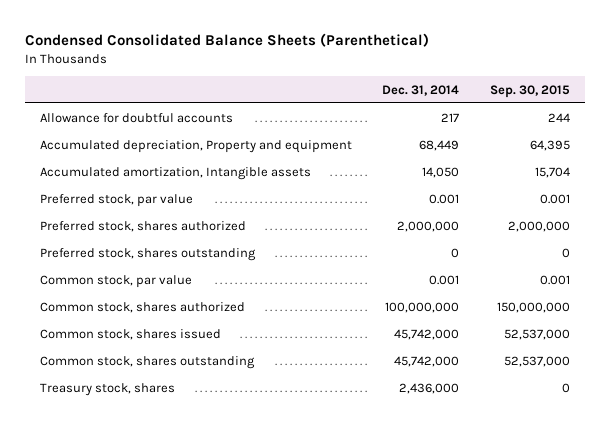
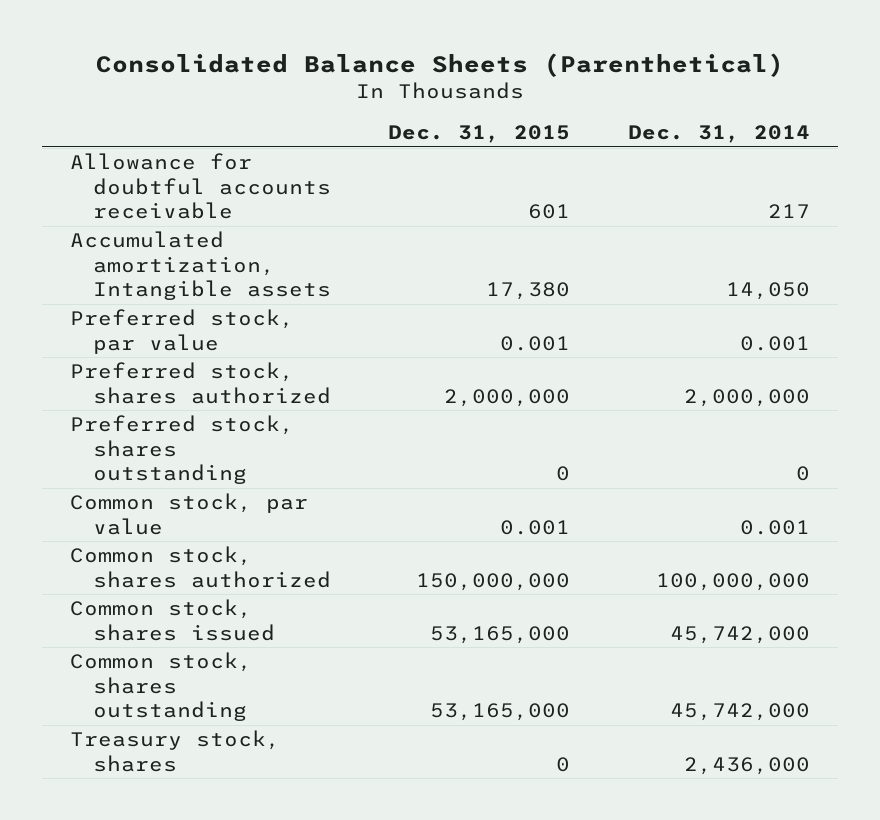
[24,33,429,48] Condensed Consolidated Balance Sheets (Parenthetical) -> [96,52,785,77] Consolidated Balance Sheets (Parenthetical)
[489,84,570,98] Sep. 30, 2015 -> none
none -> [388,125,571,144] Dec. 31, 2015
[39,139,352,153] Accumulated depreciation, Property and equipment -> none
[39,112,233,123] Allowance for doubtful accounts -> [70,153,332,220] Allowance for doubtful accounts receivable

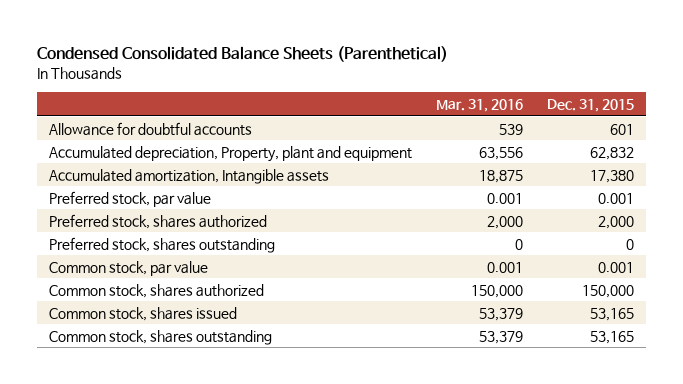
[96,52,785,77] Consolidated Balance Sheets (Parenthetical) -> [37,46,449,63] Condensed Consolidated Balance Sheets (Parenthetical)
[627,125,810,144] Dec. 31, 2014 -> none
none -> [436,98,524,112] Mar. 31, 2016
[70,153,332,220] Allowance for doubtful accounts receivable -> [49,121,253,136] Allowance for doubtful accounts
none -> [49,145,413,162] Accumulated depreciation, Property, plant and equipment
[444,388,571,407] 2,000,000 -> [597,215,634,229] 2,000
[70,730,281,772] Treasury stock, shares -> none
[416,572,571,591] 150,000,000 -> [581,284,634,298] 150,000
[430,625,571,644] 53,165,000 -> [589,307,634,321] 53,165
[430,703,571,722] 53,165,000 -> [589,330,634,344] 53,165

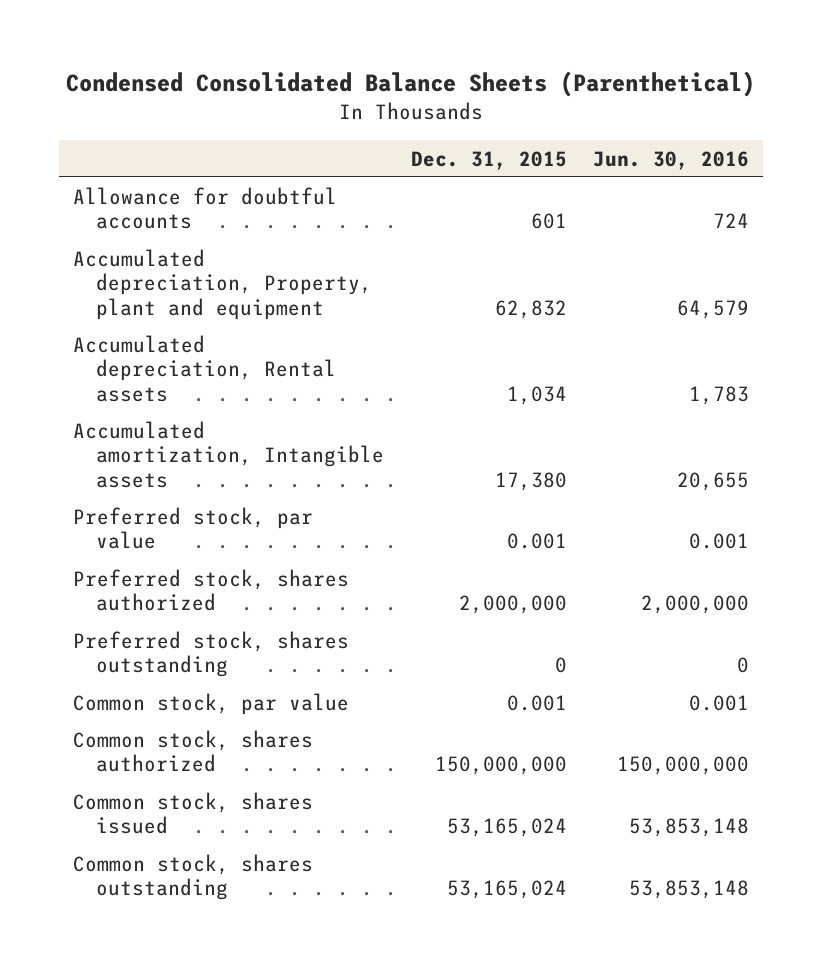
[436,98,524,112] Mar. 31, 2016 -> none
none -> [593,150,750,170] Jun. 30, 2016
none -> [72,334,337,403] Accumulated depreciation, Rental assets
[597,215,634,229] 2,000 -> [458,595,567,615] 2,000,000
[581,284,634,298] 150,000 -> [434,756,567,776] 150,000,000
[589,307,634,321] 53,165 -> [446,818,567,838] 53,165,024
[589,330,634,344] 53,165 -> [446,880,567,900] 53,165,024

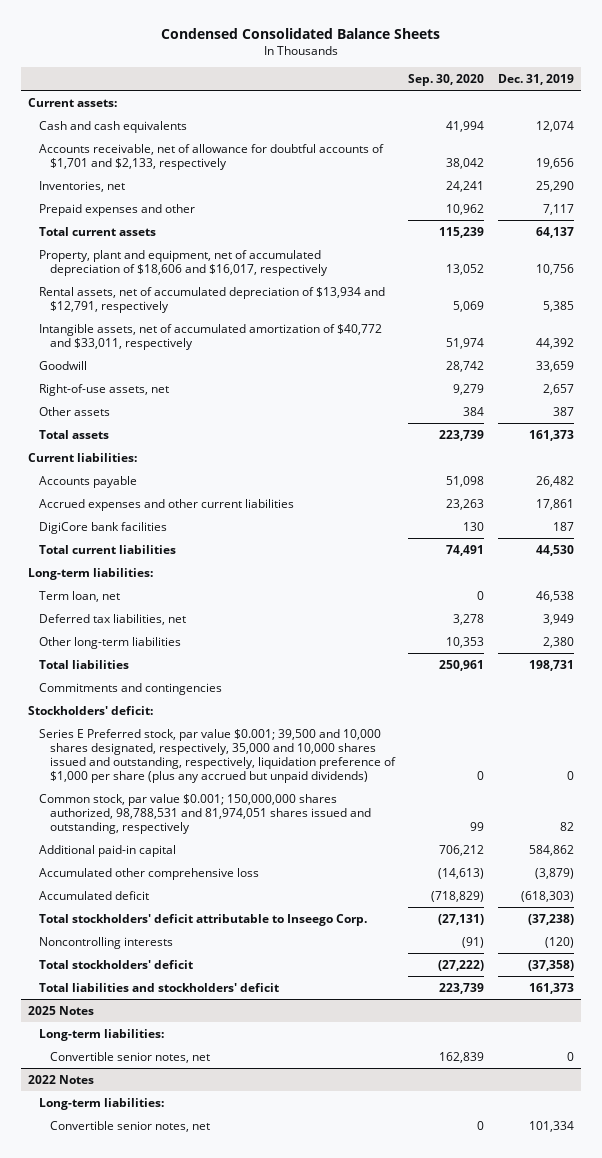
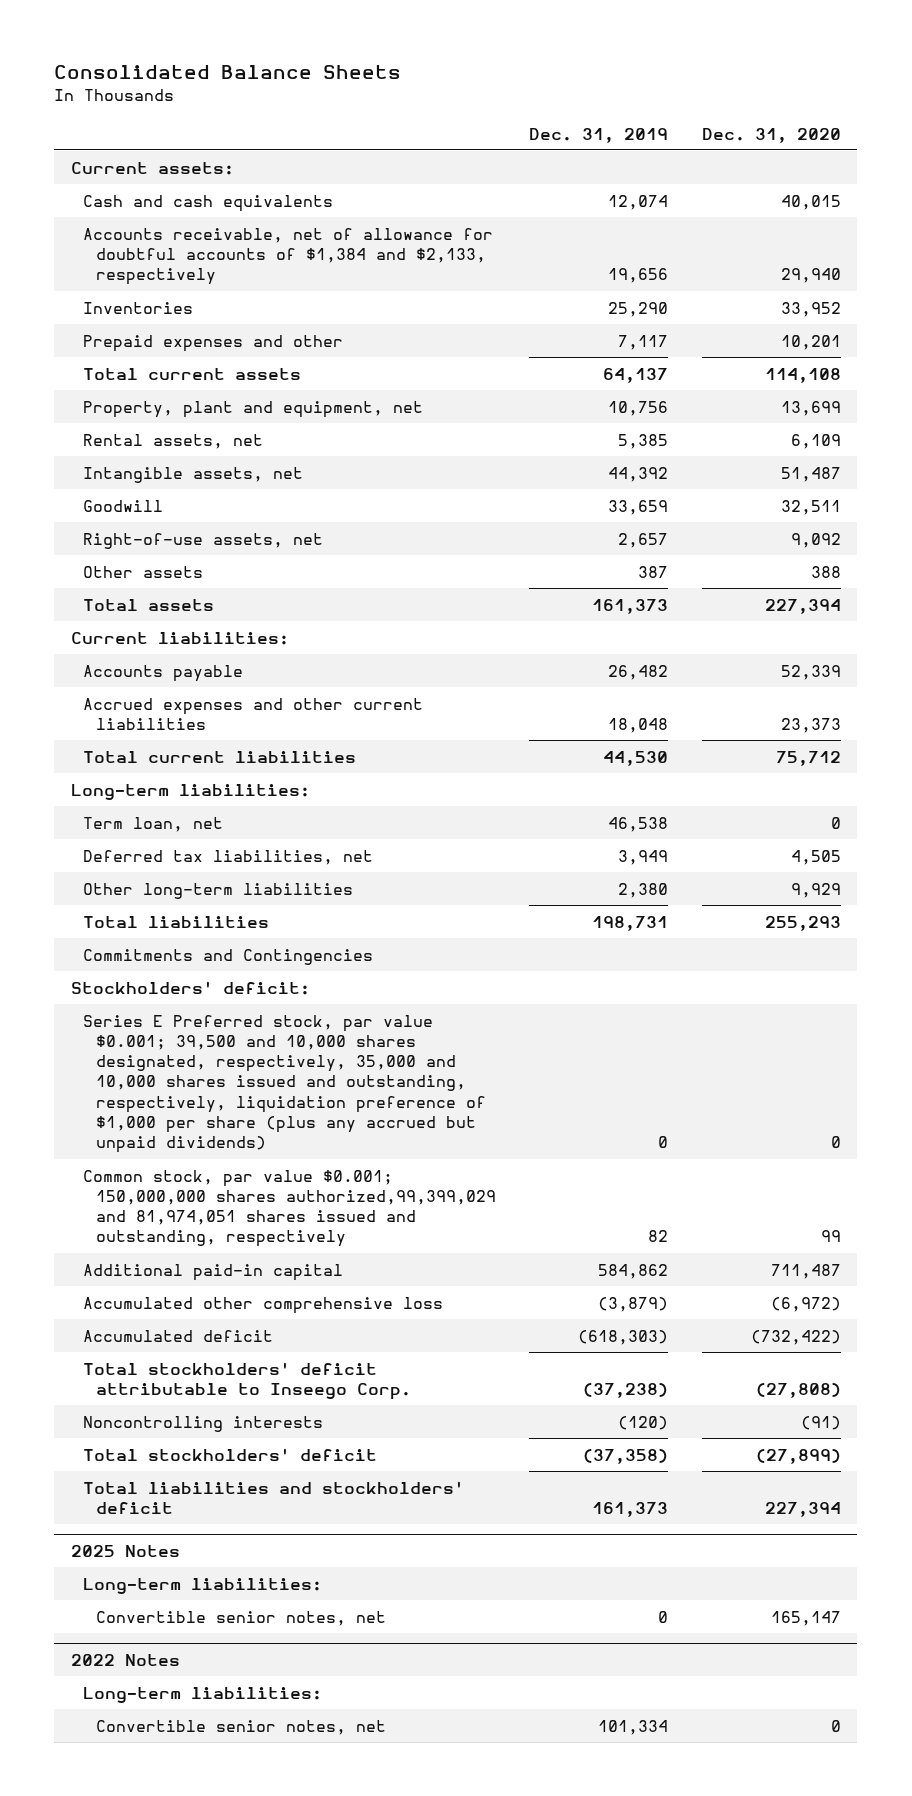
[160,28,440,40] Condensed Consolidated Balance Sheets -> [54,65,402,80] Consolidated Balance Sheets
[408,73,485,86] Sep. 30, 2020 -> none
none -> [701,127,841,143] Dec. 31, 2020
[38,143,384,170] Accounts receivable, net of allowance for doubtful accounts of $1,701 and $2,133, respectively -> [83,227,494,286] Accounts receivable, net of allowance for doubtful accounts of $1,384 and $2,133, respectively
[38,180,125,192] Inventories, net -> [83,301,194,314] Inventories
[38,249,328,276] Property, plant and equipment, net of accumulated depreciation of $18,606 and $16,017, respectively -> [83,400,424,418] Property, plant and equipment, net
[38,286,385,313] Rental assets, net of accumulated depreciation of $13,934 and $12,791, respectively -> [83,433,264,449] Rental assets, net
[38,323,382,350] Intangible assets, net of accumulated amortization of $40,772 and $33,011, respectively -> [83,466,304,483] Intangible assets, net
[38,521,167,534] DigiCore bank facilities -> none
[535,498,574,510] 17,861 -> [608,717,669,733] 18,048
[38,682,222,695] Commitments and contingencies -> [83,948,374,965] Commitments and Contingencies
[38,793,371,834] Common stock, par value $0.001; 150,000,000 shares authorized, 98,788,531 and 81,974,051 shares issued and outstanding, respectively -> [83,1169,496,1248] Common stock, par value $0.001; 150,000,000 shares authorized,99,399,029 and 81,974,051 shares issued and outstanding, respectively

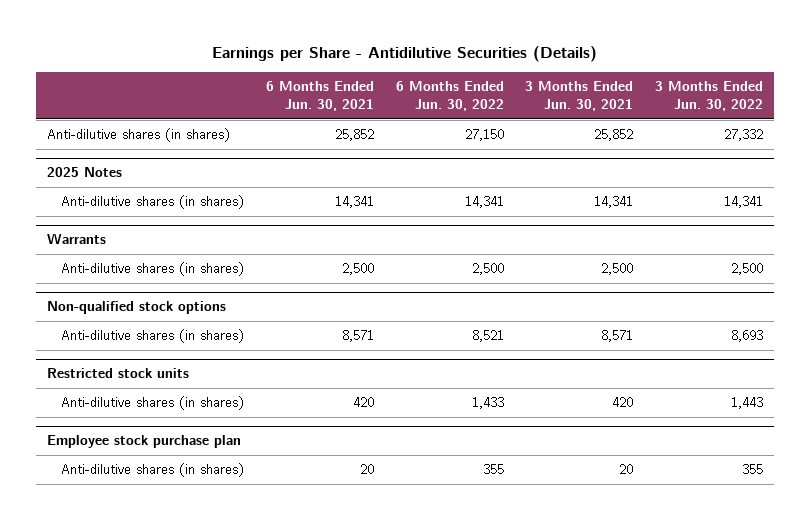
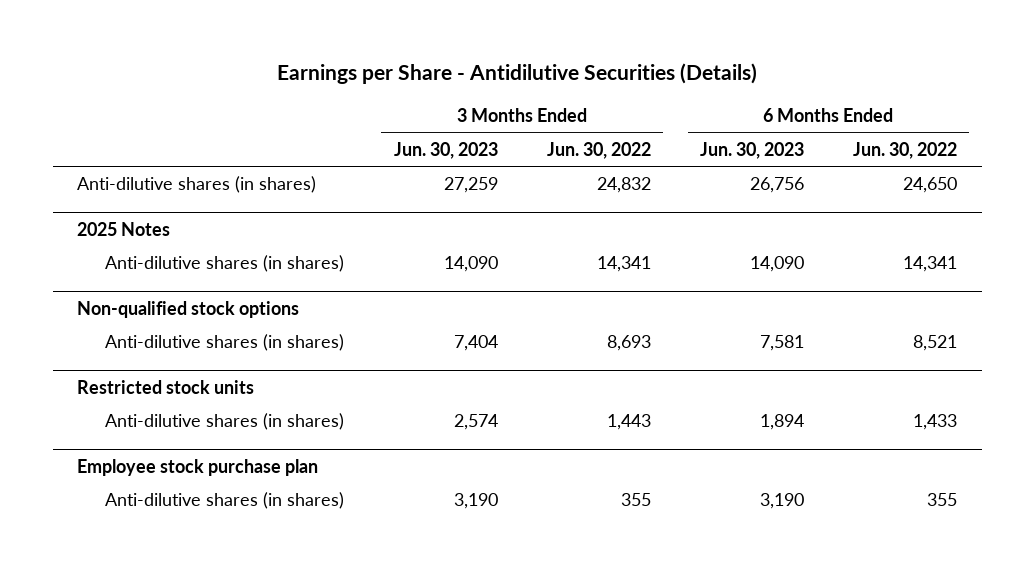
[265,80,374,112] 6 Months Ended Jun. 30, 2021 -> none
[525,80,634,112] 3 Months Ended Jun. 30, 2021 -> none
none -> [393,141,498,159] Jun. 30, 2023
none -> [699,141,804,159] Jun. 30, 2023
[464,129,504,142] 27,150 -> [903,177,958,194] 24,650
[724,129,764,142] 27,332 -> [596,177,651,194] 24,832
[46,233,106,245] Warrants -> none
[61,262,245,277] Anti-dilutive shares (in shares) -> none

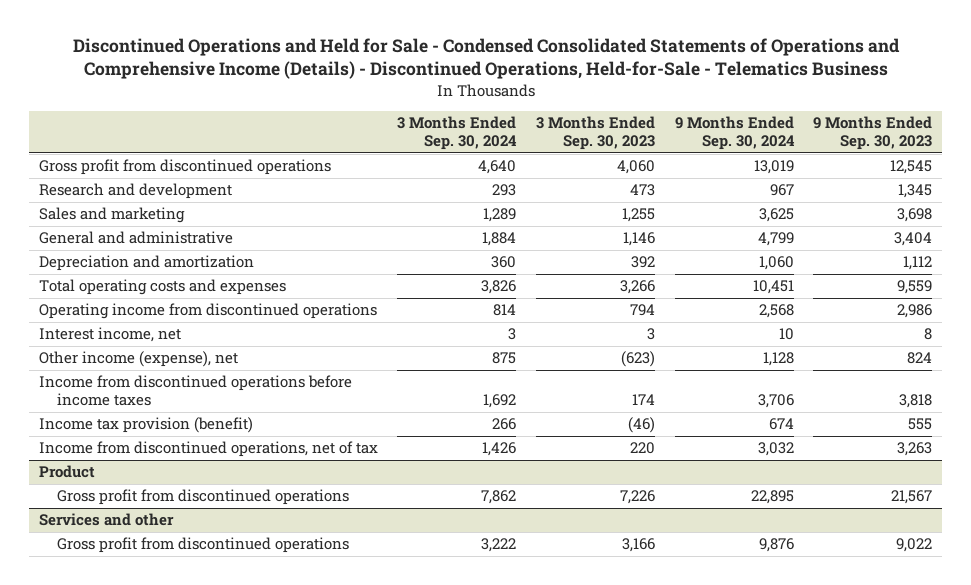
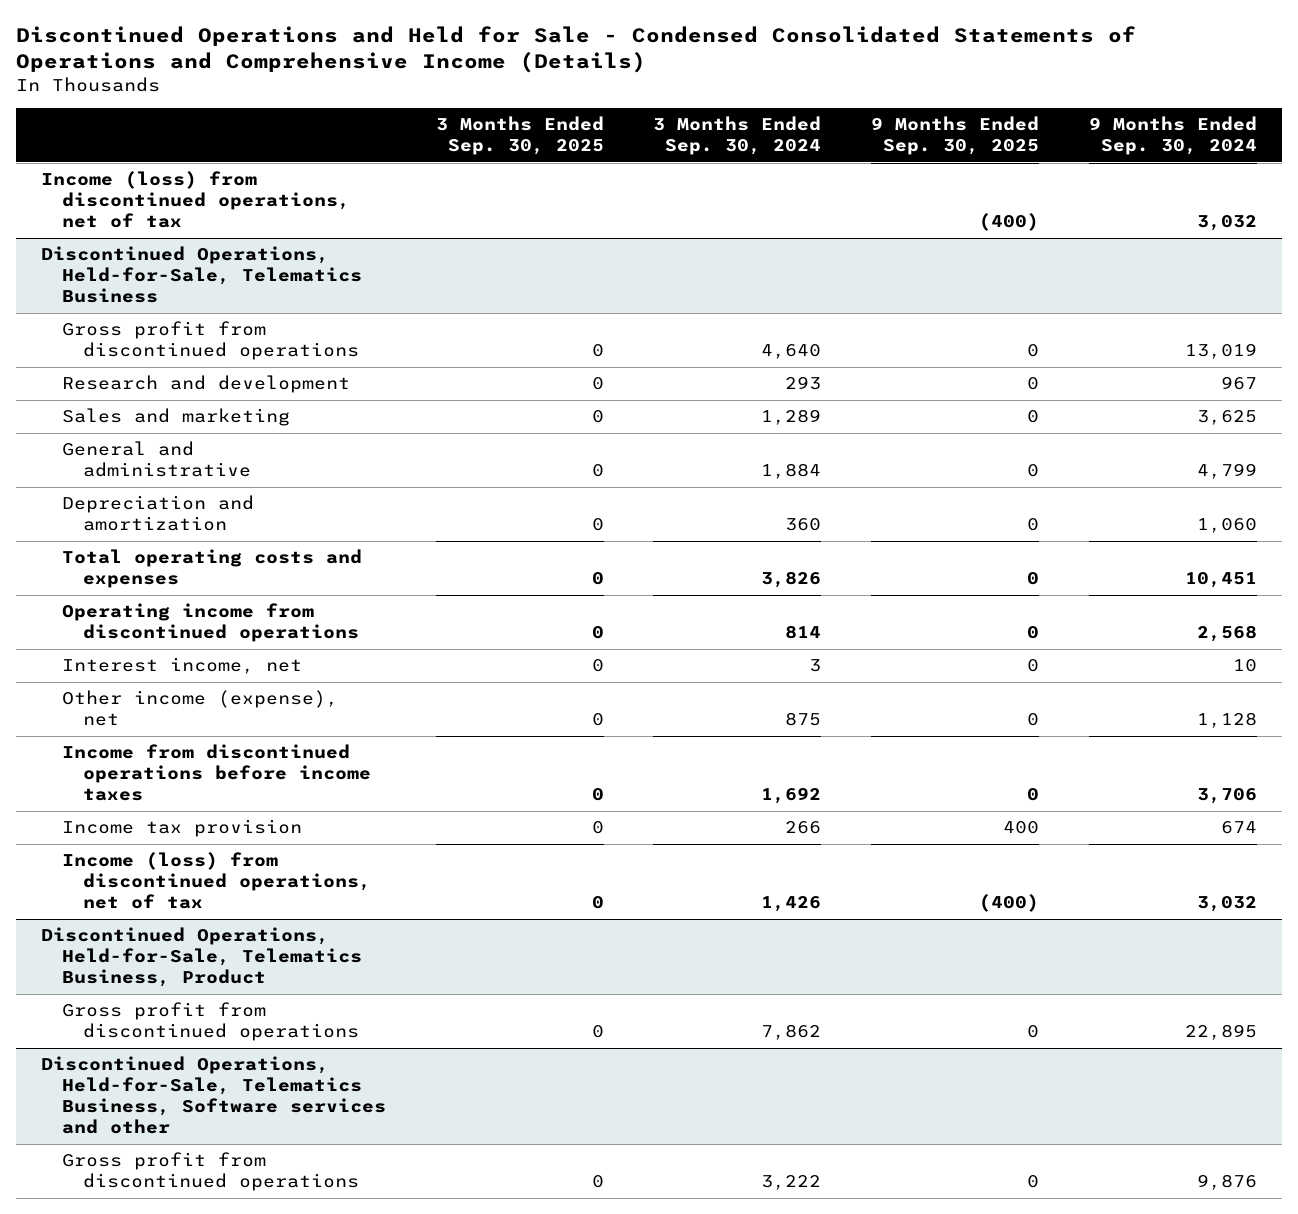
[72,38,900,80] Discontinued Operations and Held for Sale - Condensed Consolidated Statements of Operations and Comprehensive Income (Details) - Discontinued Operations, Held-for-Sale - Telematics Business -> [16,26,1137,74] Discontinued Operations and Held for Sale - Condensed Consolidated Statements of Operations and Comprehensive Income (Details)
[536,116,656,151] 3 Months Ended Sep. 30, 2023 -> none
[813,116,933,151] 9 Months Ended Sep. 30, 2023 -> none
none -> [435,116,604,156] 3 Months Ended Sep. 30, 2025
none -> [871,116,1040,156] 9 Months Ended Sep. 30, 2025
none -> [40,171,350,229] Income (loss) from discontinued operations, net of tax
none -> [40,246,362,304] Discontinued Operations, Held-for-Sale, Telematics Business
[38,465,95,479] Product -> none
[38,417,253,434] Income tax provision (benefit) -> [61,819,302,838] Income tax provision
[38,441,378,458] Income from discontinued operations, net of tax -> [61,852,371,910] Income (loss) from discontinued operations, net of tax
none -> [40,927,362,988] Discontinued Operations, Held-for-Sale, Telematics Business, Product
[38,513,174,527] Services and other -> none
none -> [40,1056,386,1135] Discontinued Operations, Held-for-Sale, Telematics Business, Software services and other

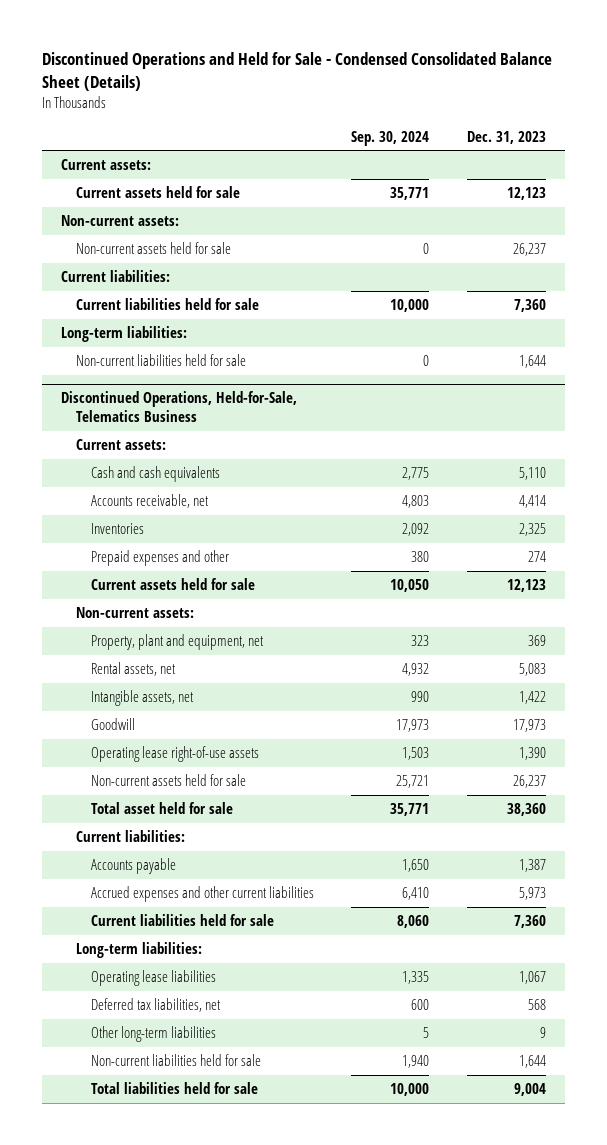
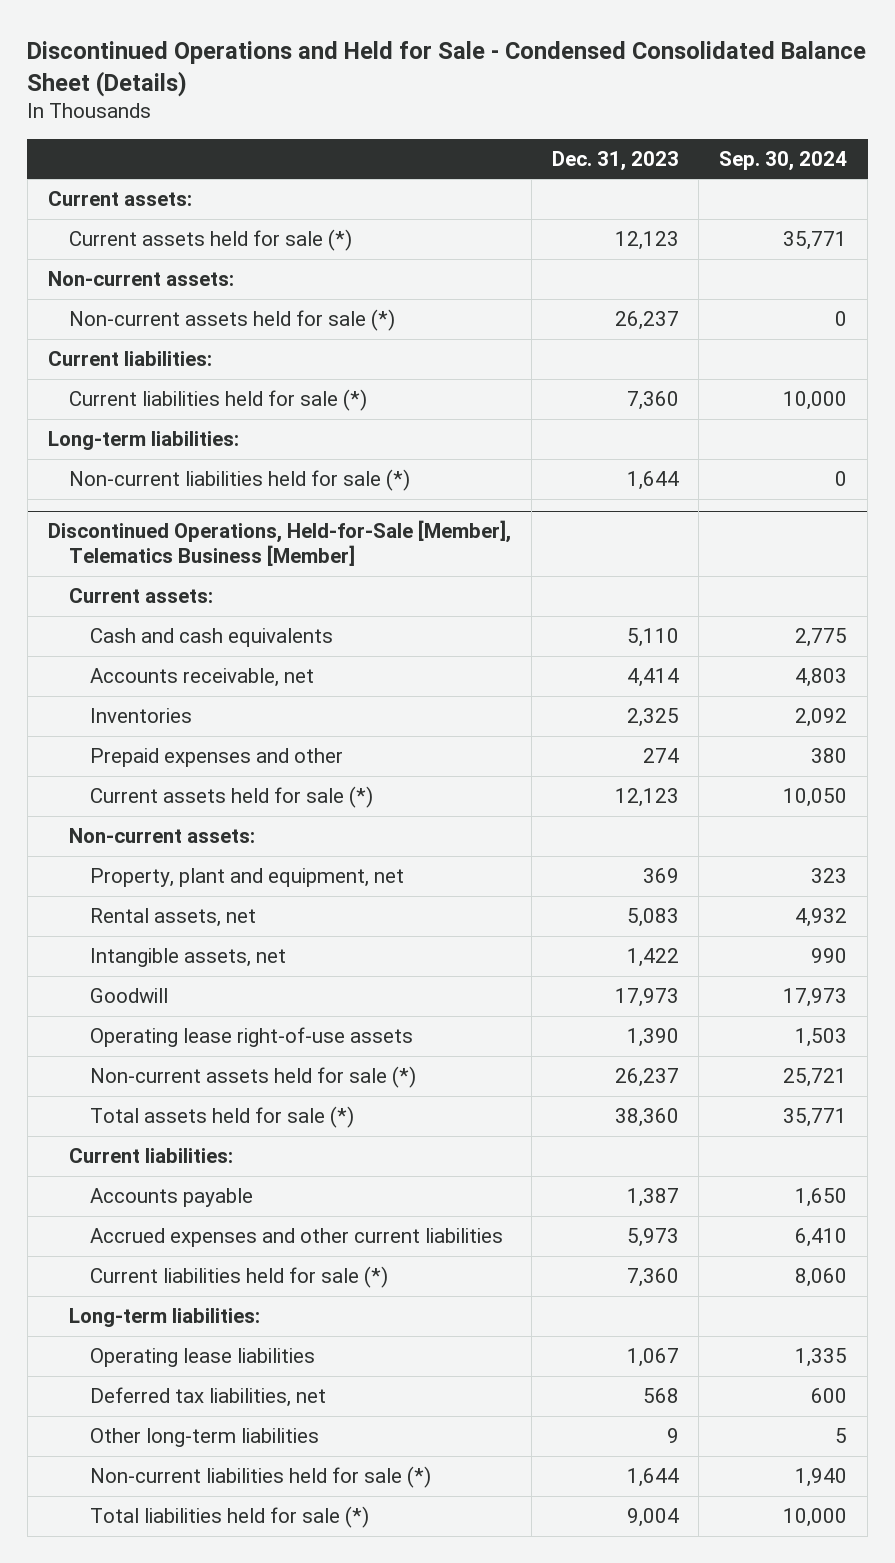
[75,186,240,199] Current assets held for sale -> [68,229,352,252] Current assets held for sale (*)
[75,242,231,255] Non-current assets held for sale -> [68,309,395,332] Non-current assets held for sale (*)
[75,298,259,311] Current liabilities held for sale -> [68,389,367,412] Current liabilities held for sale (*)
[75,354,246,367] Non-current liabilities held for sale -> [68,469,410,492] Non-current liabilities held for sale (*)
[61,391,298,423] Discontinued Operations, Held-for-Sale, Telematics Business -> [47,520,511,567] Discontinued Operations, Held-for-Sale [Member], Telematics Business [Member]
[90,578,255,591] Current assets held for sale -> [89,786,373,809] Current assets held for sale (*)
[90,774,246,787] Non-current assets held for sale -> [89,1066,416,1089] Non-current assets held for sale (*)
[90,802,233,815] Total asset held for sale -> [89,1106,354,1129] Total assets held for sale (*)
[90,914,274,927] Current liabilities held for sale -> [89,1266,388,1289] Current liabilities held for sale (*)
[90,1054,261,1067] Non-current liabilities held for sale -> [89,1466,431,1489] Non-current liabilities held for sale (*)
[90,1082,258,1095] Total liabilities held for sale -> [89,1506,369,1529] Total liabilities held for sale (*)

